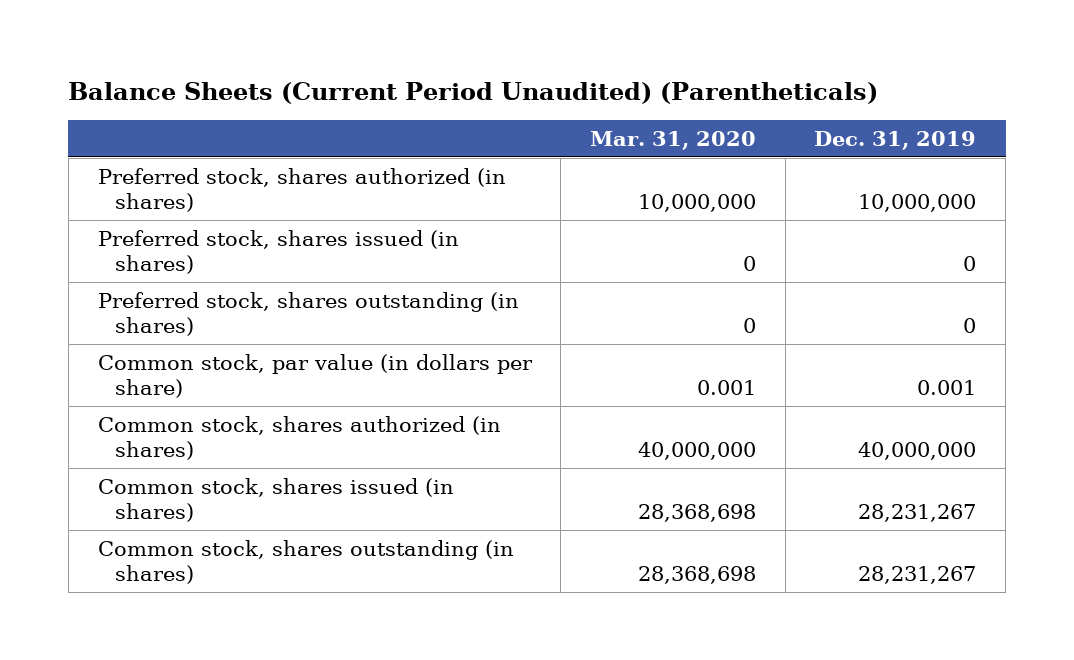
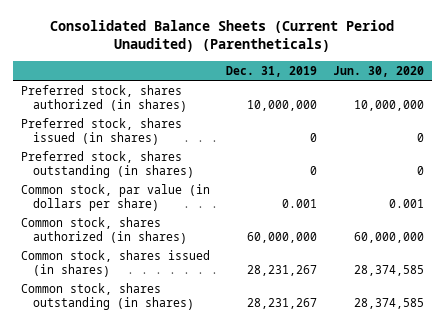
[68,82,879,105] Balance Sheets (Current Period Unaudited) (Parentheticals) -> [50,20,395,53] Consolidated Balance Sheets (Current Period Unaudited) (Parentheticals)
[589,131,756,151] Mar. 31, 2020 -> none
none -> [332,65,424,77] Jun. 30, 2020
[858,442,977,461] 40,000,000 -> [246,231,317,243] 60,000,000

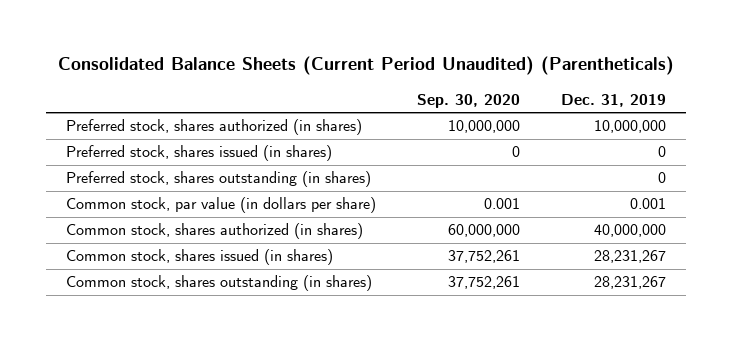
[332,65,424,77] Jun. 30, 2020 -> none
none -> [416,93,520,108] Sep. 30, 2020
[246,231,317,243] 60,000,000 -> [593,224,666,238] 40,000,000

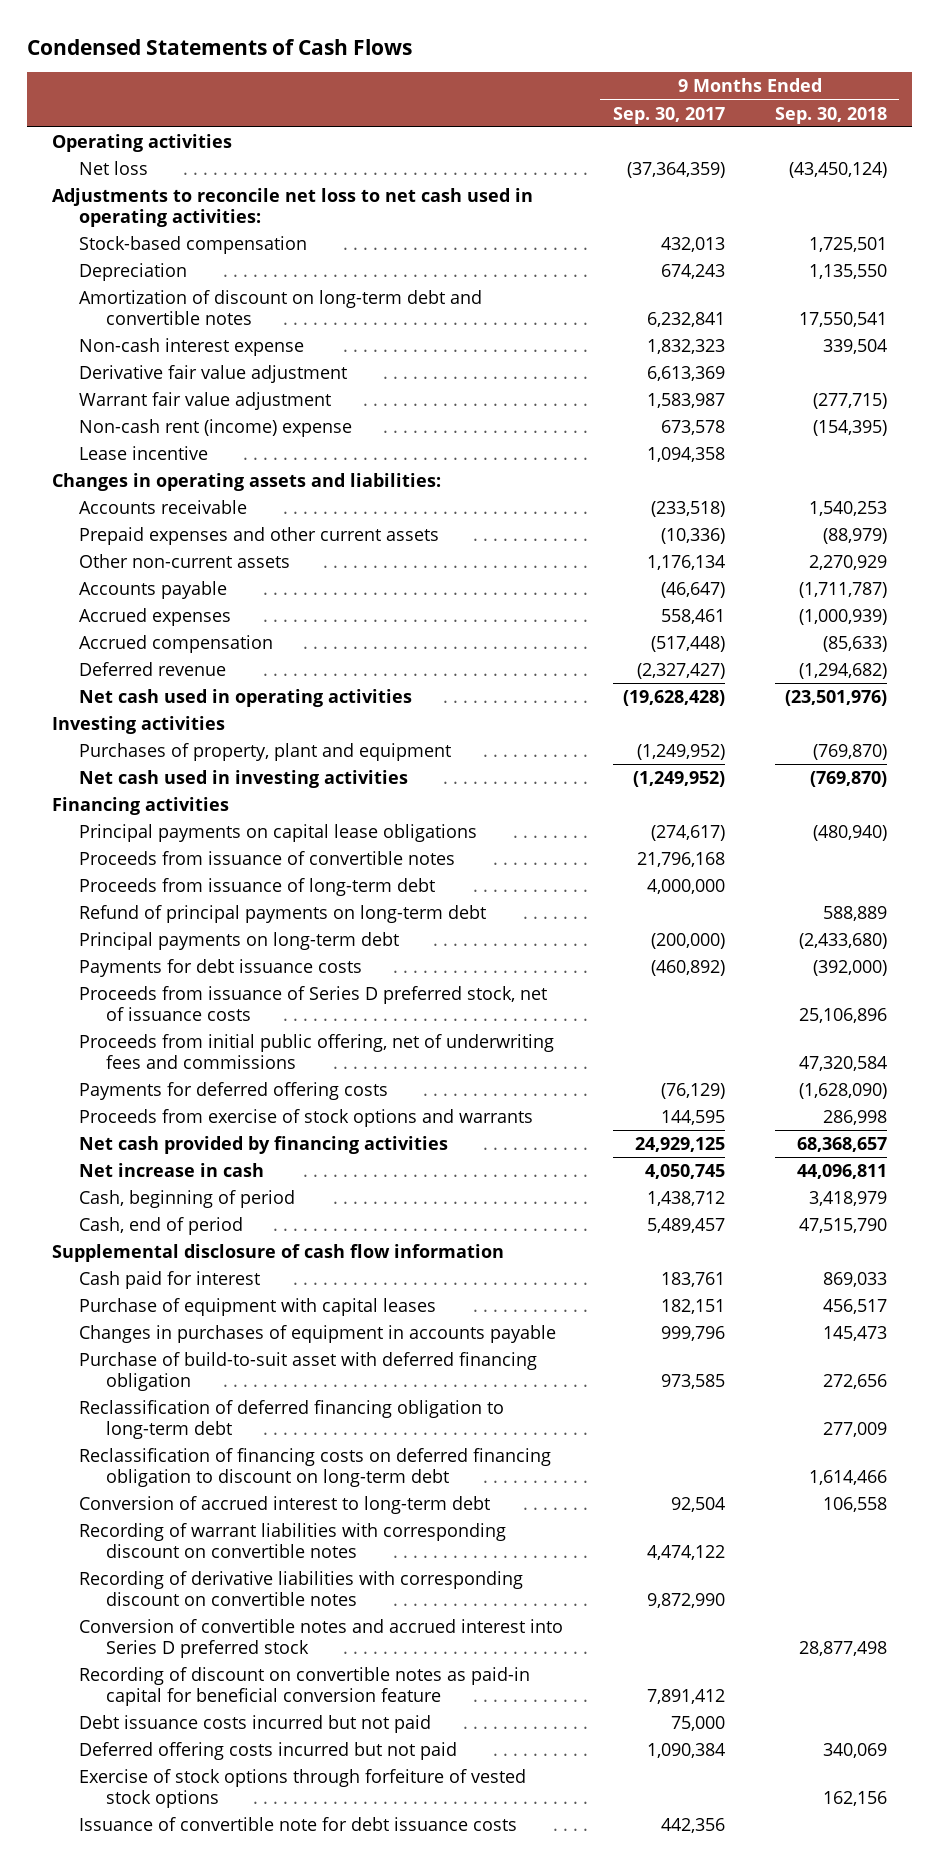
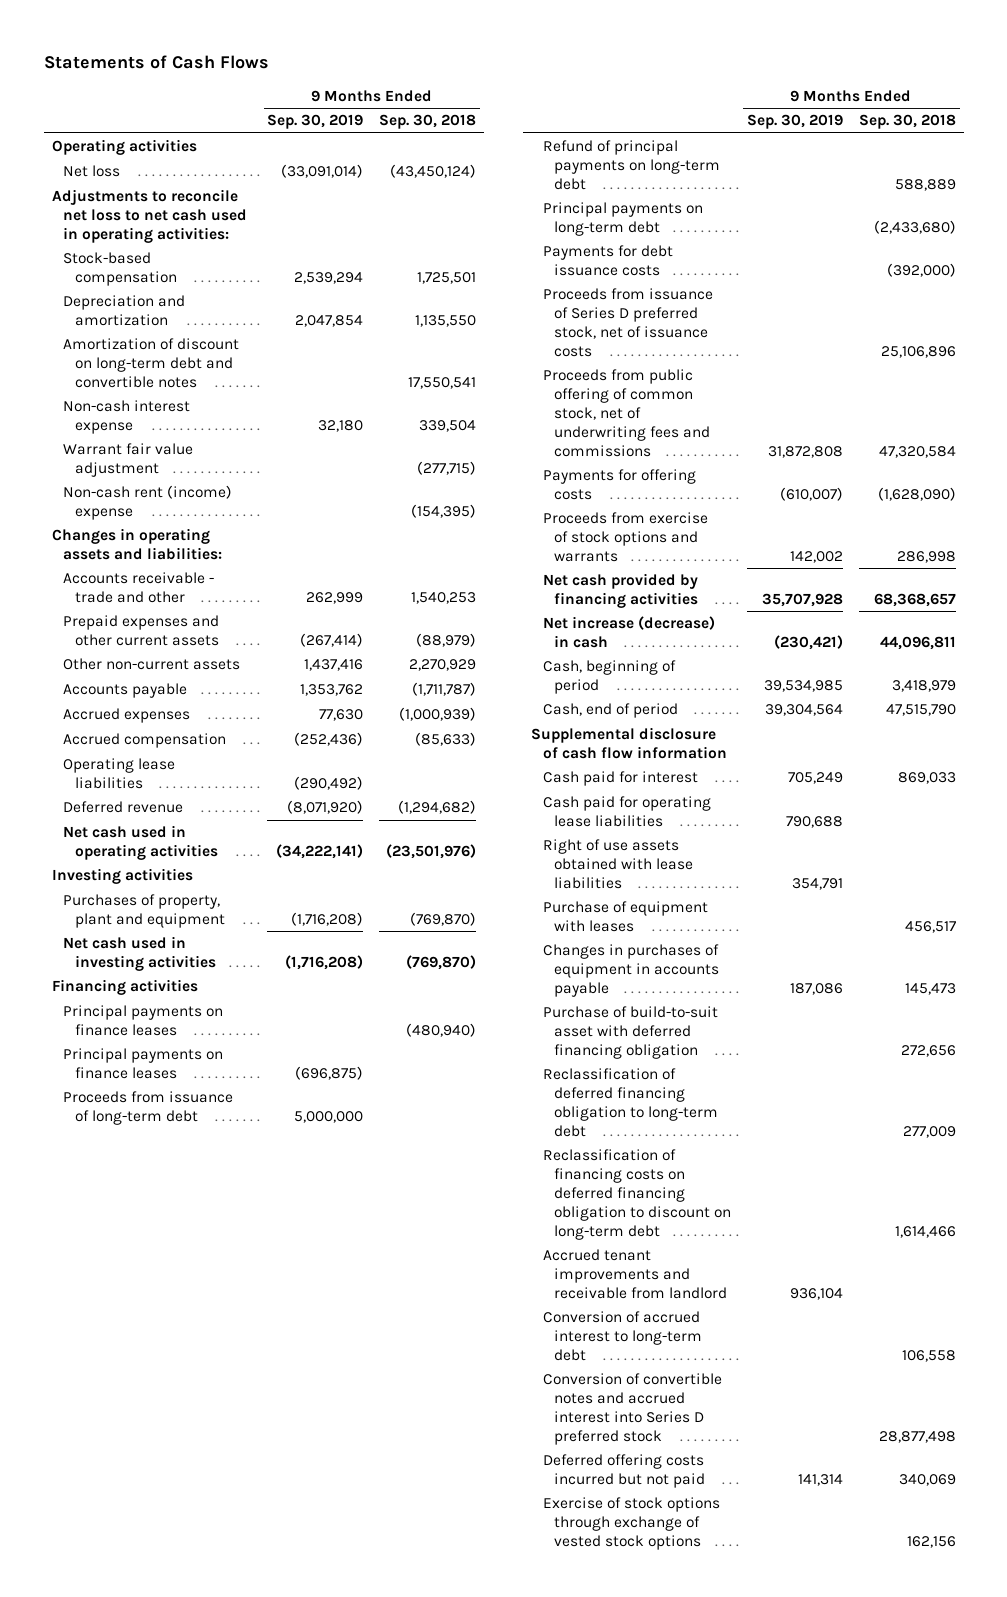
[27,38,413,55] Condensed Statements of Cash Flows -> [43,55,269,70] Statements of Cash Flows
[612,106,725,124] Sep. 30, 2017 -> none
none -> [267,114,364,130] Sep. 30, 2019
[78,262,187,281] Depreciation -> [63,295,186,327] Depreciation and amortization
[78,364,347,383] Derivative fair value adjustment -> none
[78,445,208,460] Lease incentive -> none
[78,499,247,514] Accounts receivable -> [63,572,215,604] Accounts receivable - trade and other
none -> [63,758,176,790] Operating lease liabilities
[78,850,455,865] Proceeds from issuance of convertible notes -> none
[78,823,477,842] Principal payments on capital lease obligations -> [63,1005,224,1037] Principal payments on finance leases
none -> [63,1048,224,1080] Principal payments on finance leases
[78,1033,554,1070] Proceeds from initial public offering, net of underwriting fees and commissions -> [542,369,711,457] Proceeds from public offering of common stock, net of underwriting fees and commissions
[78,1081,388,1100] Payments for deferred offering costs -> [542,469,696,501] Payments for offering costs
[78,1162,264,1177] Net increase in cash -> [542,616,715,649] Net increase (decrease) in cash
none -> [542,796,711,828] Cash paid for operating lease liabilities
none -> [542,839,694,889] Right of use assets obtained with lease liabilities
[78,1297,436,1316] Purchase of equipment with capital leases -> [542,901,708,933] Purchase of equipment with leases
none -> [542,1249,728,1299] Accrued tenant improvements and receivable from landlord
[78,1522,506,1559] Recording of warrant liabilities with corresponding discount on convertible notes -> none
[78,1570,523,1607] Recording of derivative liabilities with corresponding discount on convertible notes -> none
[78,1666,530,1707] Recording of discount on convertible notes as paid-in capital for beneficial conversion feature -> none
[78,1714,431,1733] Debt issuance costs incurred but not paid -> none
[78,1816,517,1831] Issuance of convertible note for debt issuance costs -> none
[78,1768,526,1809] Exercise of stock options through forfeiture of vested stock options -> [542,1497,720,1550] Exercise of stock options through exchange of vested stock options

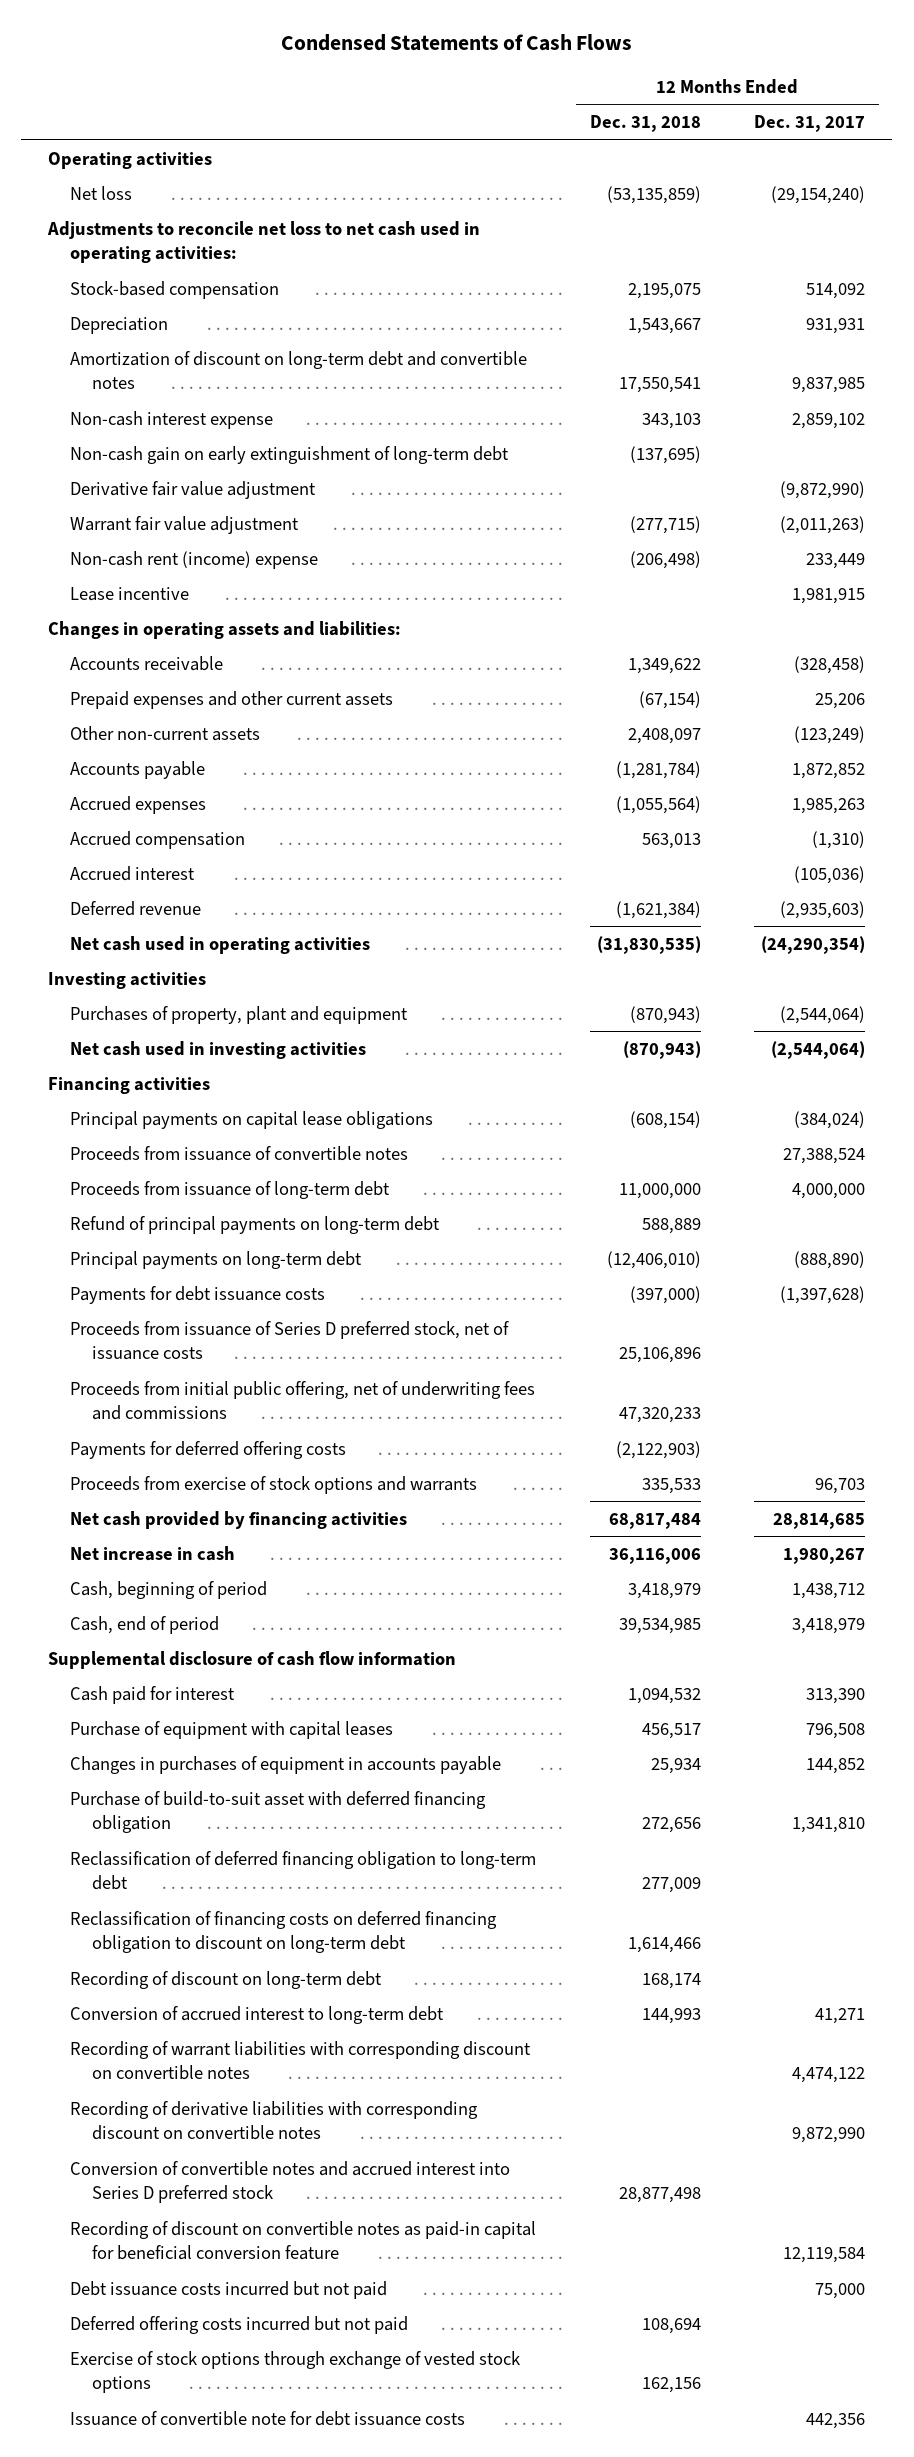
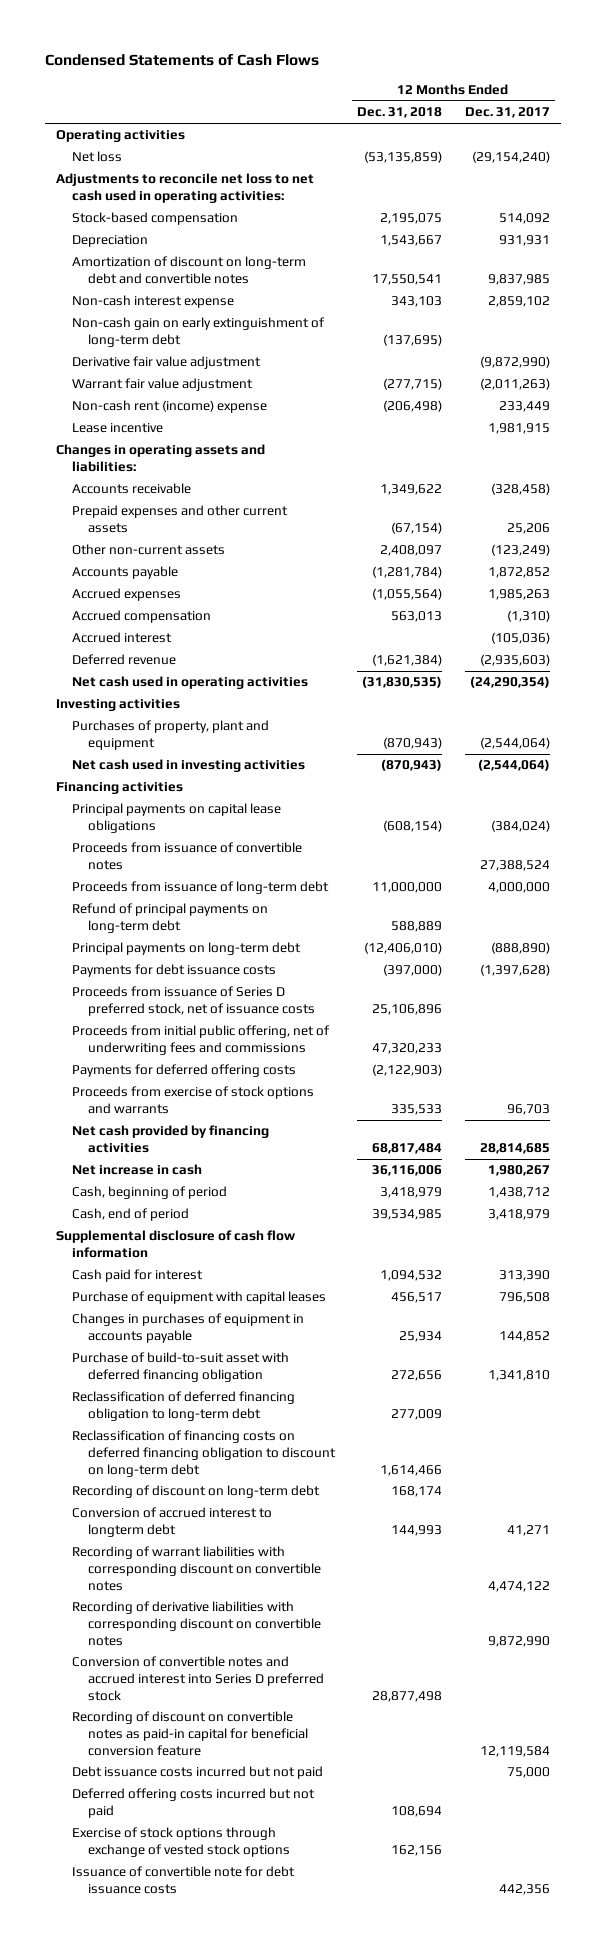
[69,2005,444,2024] Conversion of accrued interest to long-term debt -> [71,1507,272,1538] Conversion of accrued interest to longterm debt

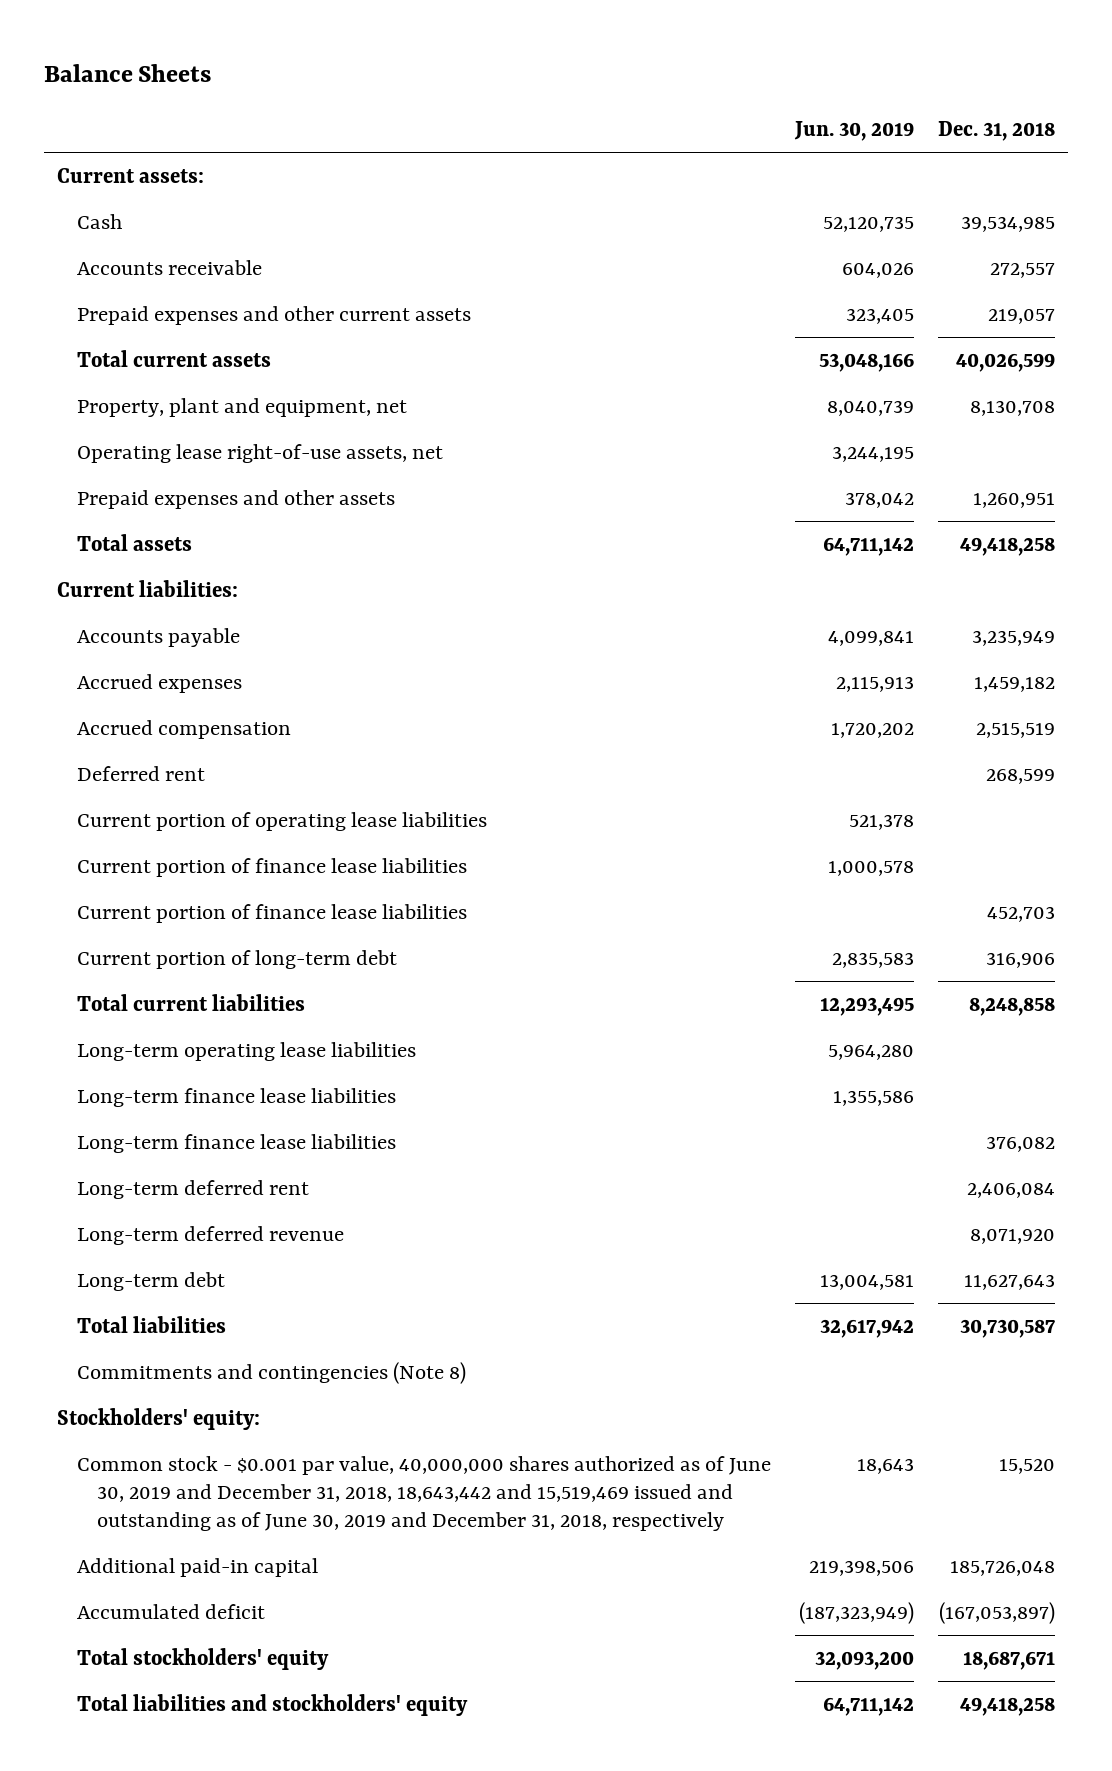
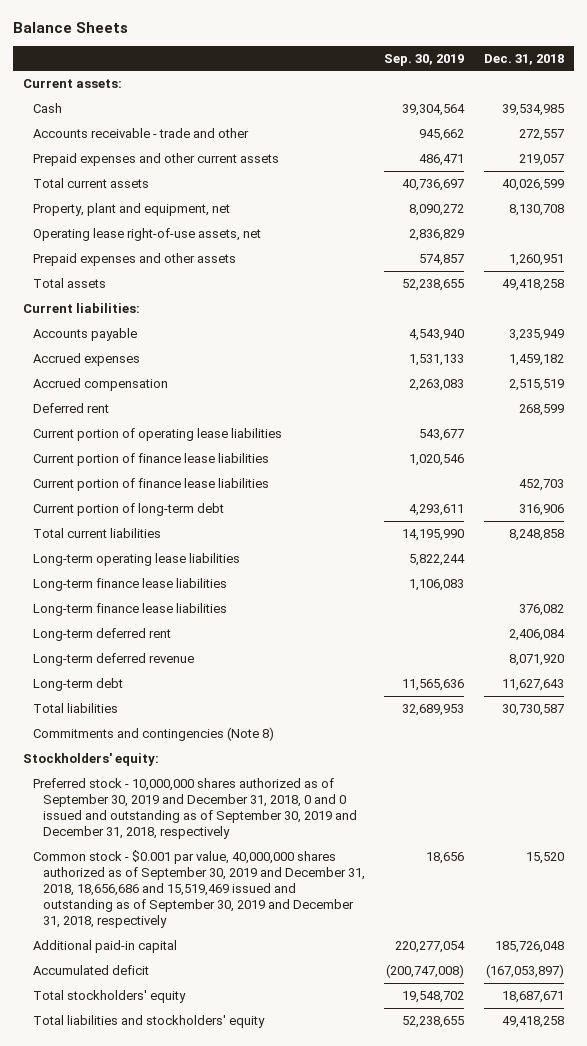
[794,121,915,142] Jun. 30, 2019 -> none
none -> [384,53,465,66] Sep. 30, 2019
[76,259,262,275] Accounts receivable -> [32,127,249,138] Accounts receivable - trade and other
none -> [32,777,357,840] Preferred stock - 10,000,000 shares authorized as of September 30, 2019 and December 31, 2018, 0 and 0 issued and outstanding as of September 30, 2019 and December 31, 2018, respectively
[76,1455,771,1531] Common stock - $0.001 par value, 40,000,000 shares authorized as of June 30, 2019 and December 31, 2018, 18,643,442 and 15,519,469 issued and outstanding as of June 30, 2019 and December 31, 2018, respectively -> [32,849,365,929] Common stock - $0.001 par value, 40,000,000 shares authorized as of September 30, 2019 and December 31, 2018, 18,656,686 and 15,519,469 issued and outstanding as of September 30, 2019 and December 31, 2018, respectively

